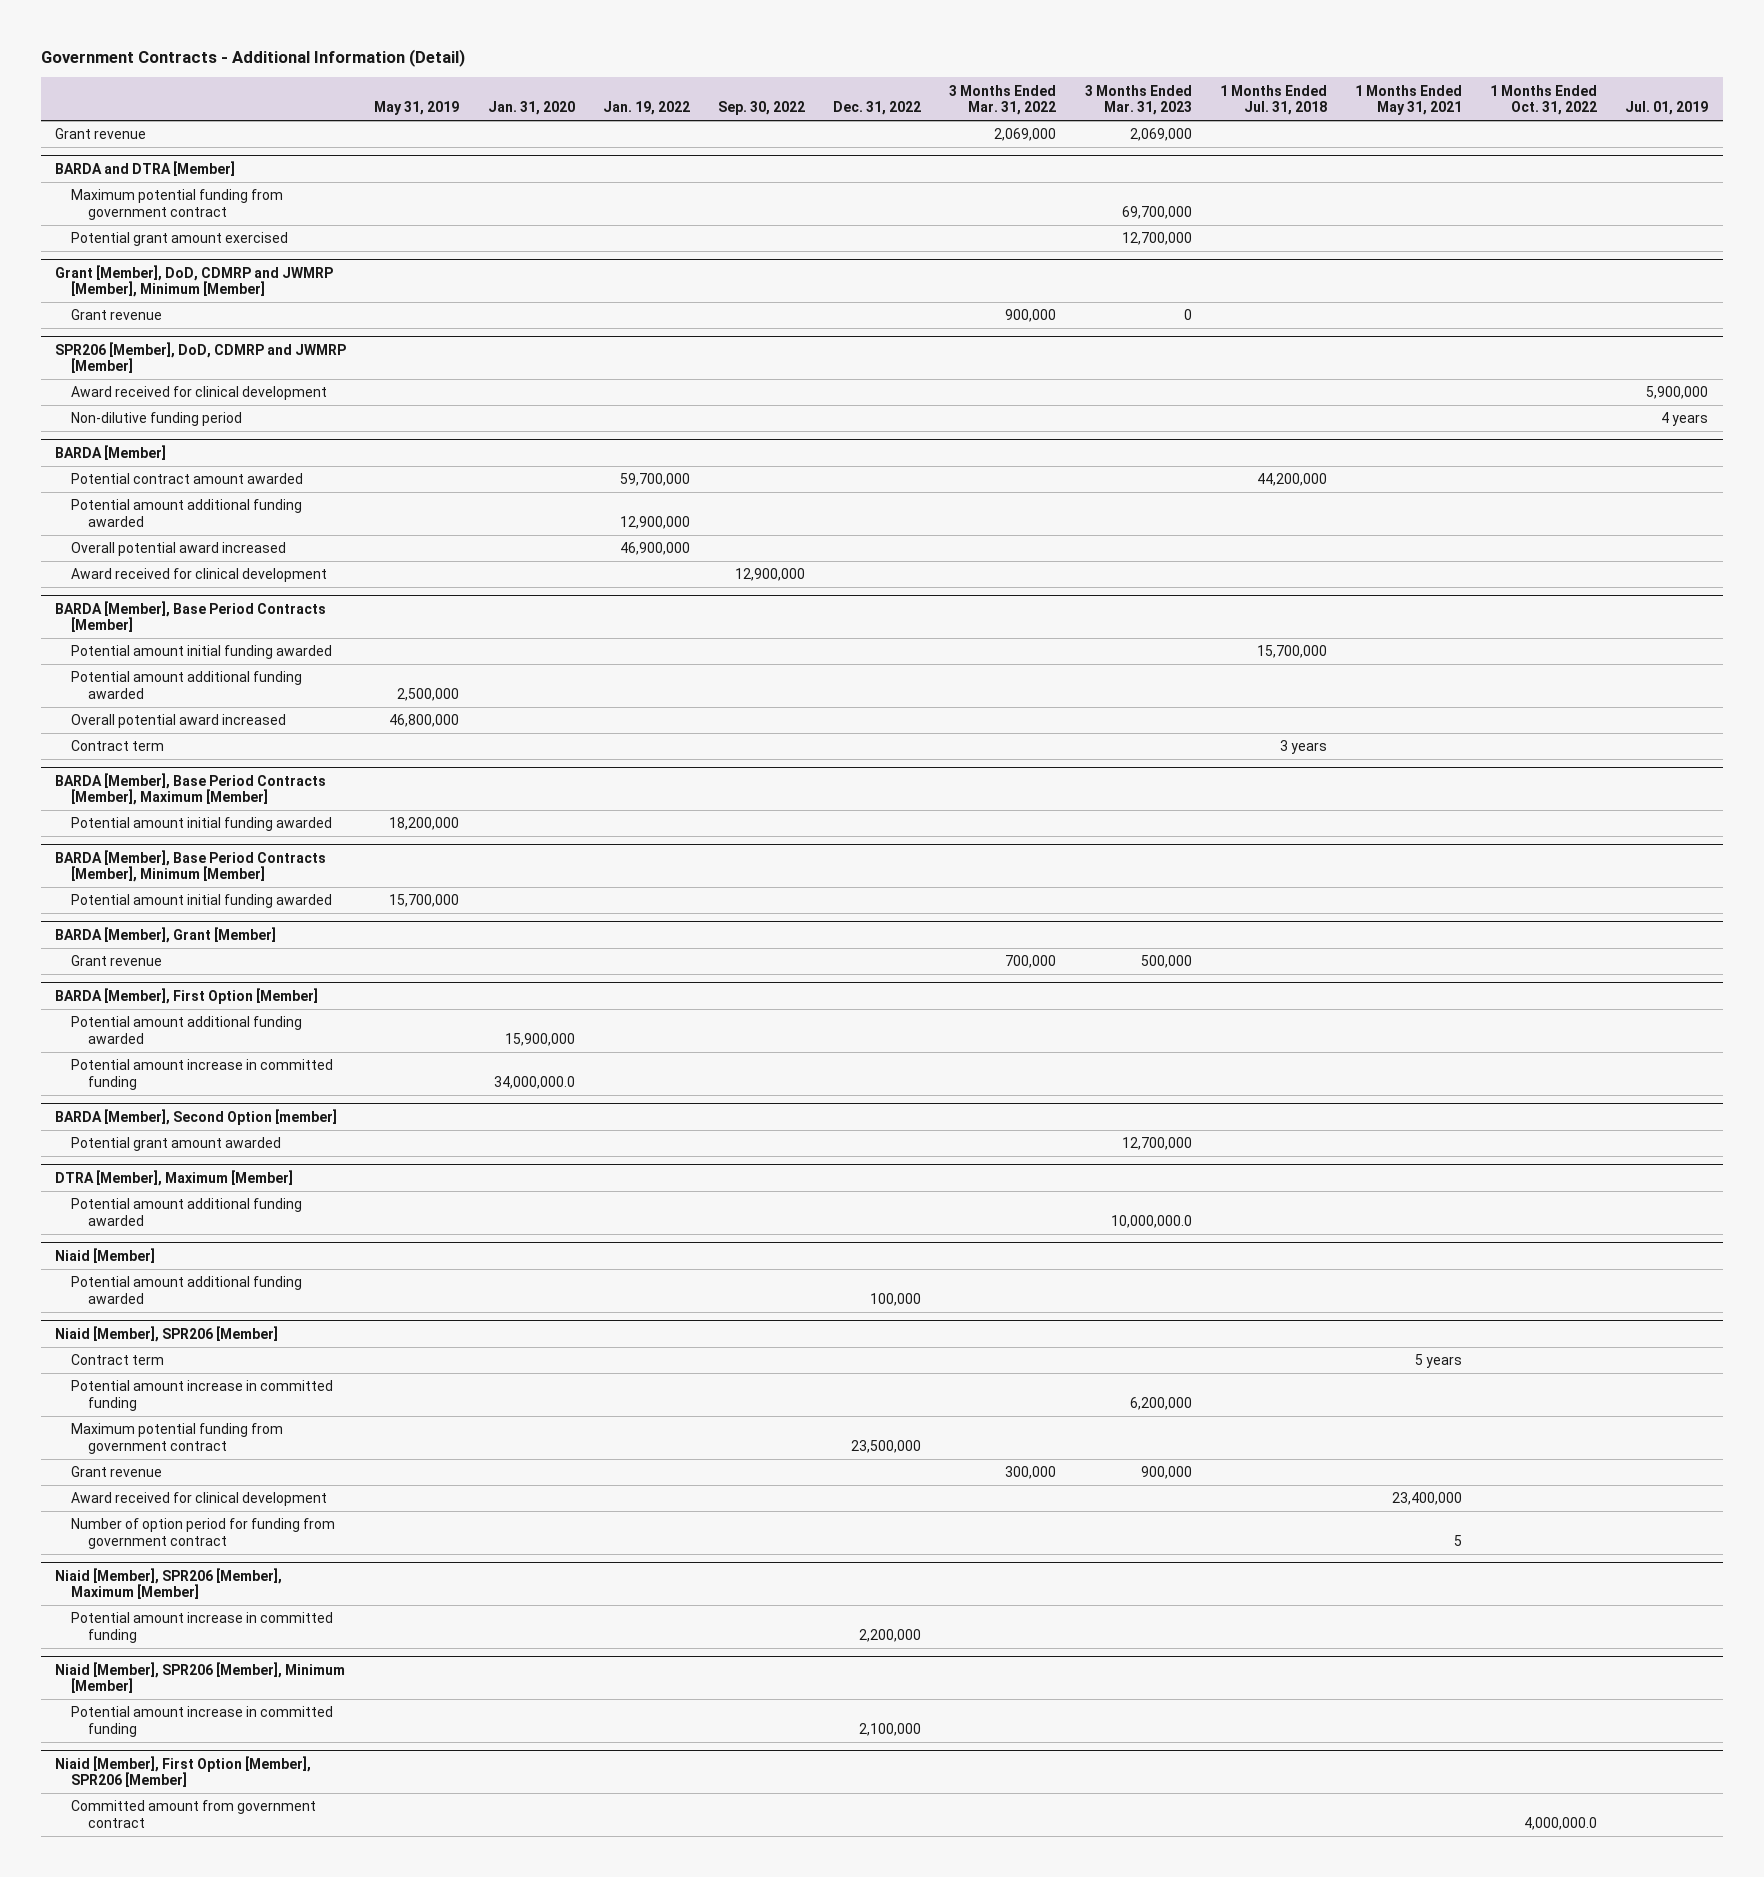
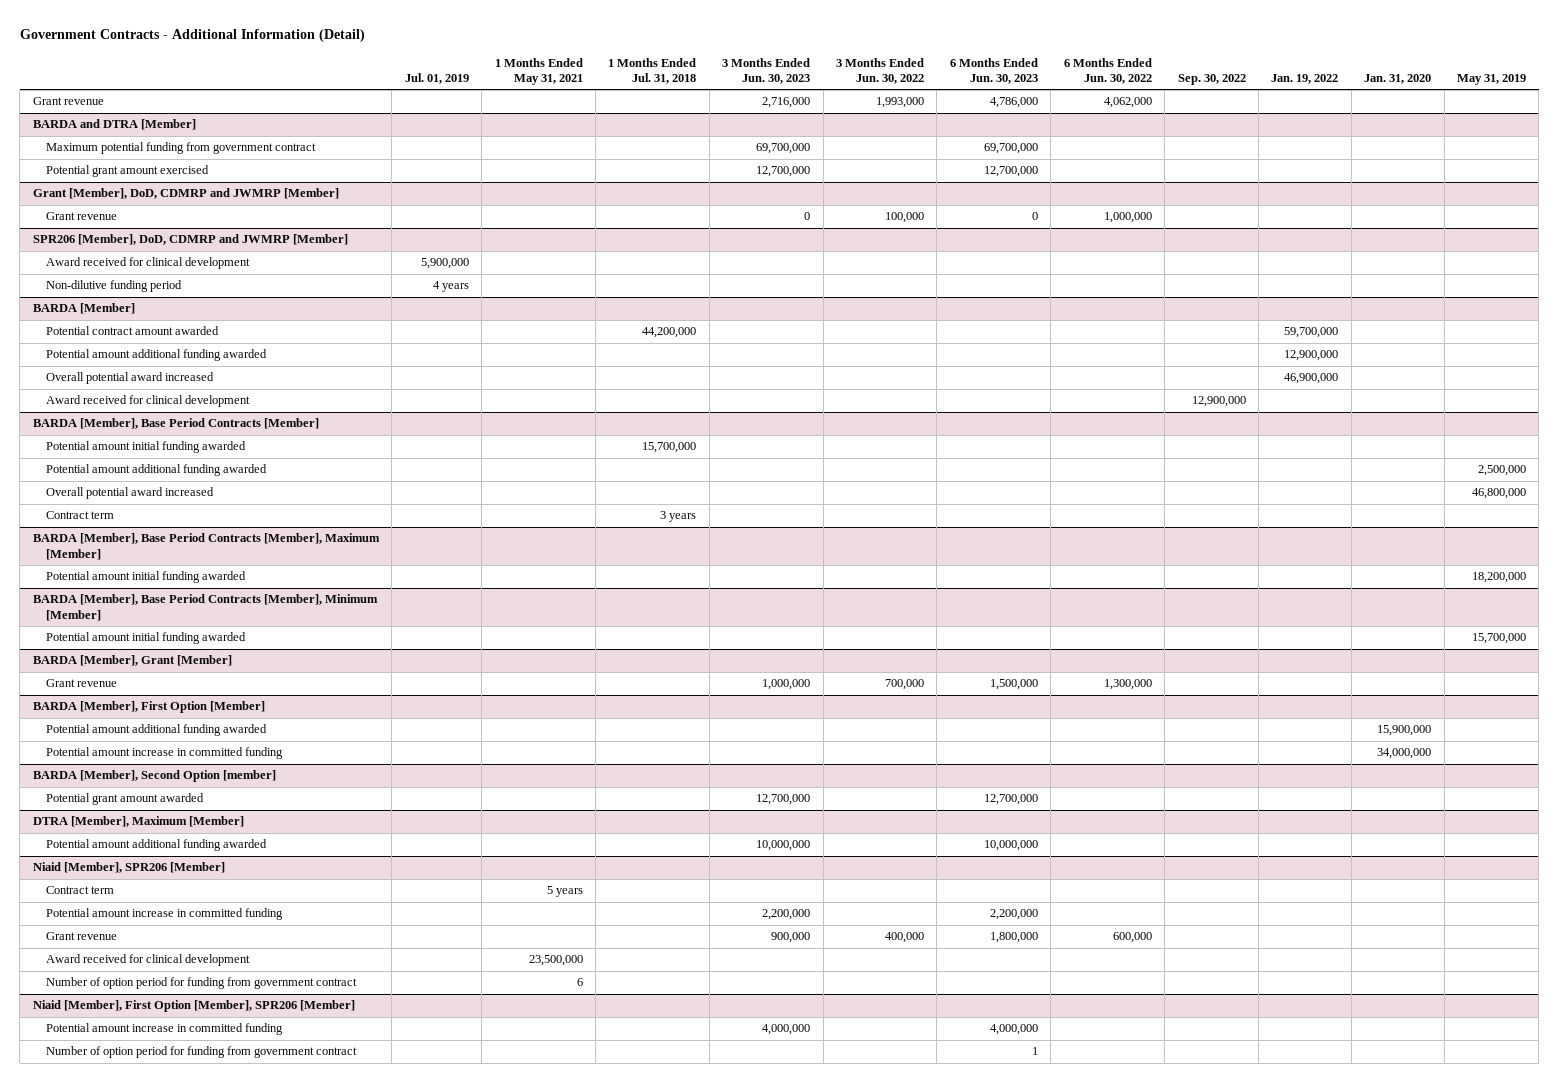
[833,101,922,116] Dec. 31, 2022 -> none
[949,84,1057,116] 3 Months Ended Mar. 31, 2022 -> none
[1084,84,1192,116] 3 Months Ended Mar. 31, 2023 -> none
[1490,84,1598,116] 1 Months Ended Oct. 31, 2022 -> none
none -> [722,57,811,85] 3 Months Ended Jun. 30, 2023
none -> [836,57,925,85] 3 Months Ended Jun. 30, 2022
none -> [949,57,1038,85] 6 Months Ended Jun. 30, 2023
none -> [1063,57,1152,85] 6 Months Ended Jun. 30, 2022
[55,264,334,298] Grant [Member], DoD, CDMRP and JWMRP [Member], Minimum [Member] -> [32,188,339,200] Grant [Member], DoD, CDMRP and JWMRP [Member]
[493,1075,575,1089] 34,000,000.0 -> [1377,748,1432,760] 34,000,000
[55,1247,156,1263] Niaid [Member] -> none
[71,1276,303,1304] Potential amount additional funding awarded -> none
[71,1423,284,1454] Maximum potential funding from government contract -> none
[55,1567,283,1600] Niaid [Member], SPR206 [Member], Maximum [Member] -> none
[71,1612,334,1643] Potential amount increase in committed funding -> none
[55,1661,346,1694] Niaid [Member], SPR206 [Member], Minimum [Member] -> none
[71,1706,334,1737] Potential amount increase in committed funding -> none
[1392,1492,1463,1506] 23,400,000 -> [528,955,583,967] 23,500,000
[1454,1534,1463,1546] 5 -> [576,978,583,987] 6
[71,1800,317,1828] Committed amount from government contract -> none
none -> [45,1023,283,1036] Potential amount increase in committed funding
none -> [45,1046,357,1059] Number of option period for funding from government contract

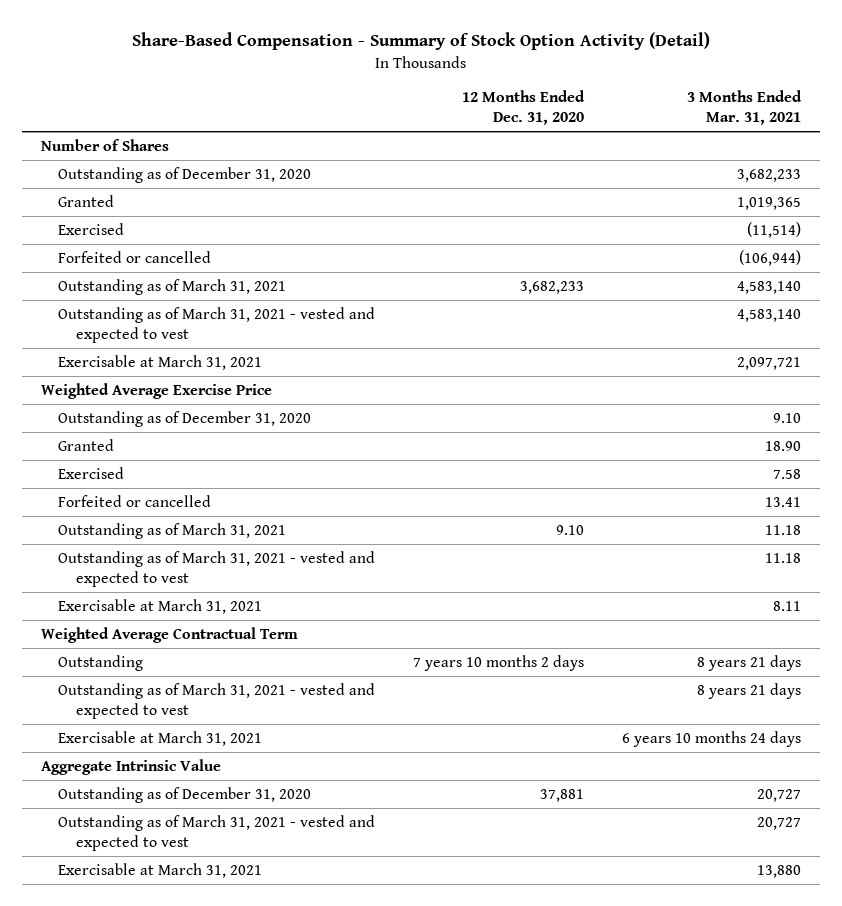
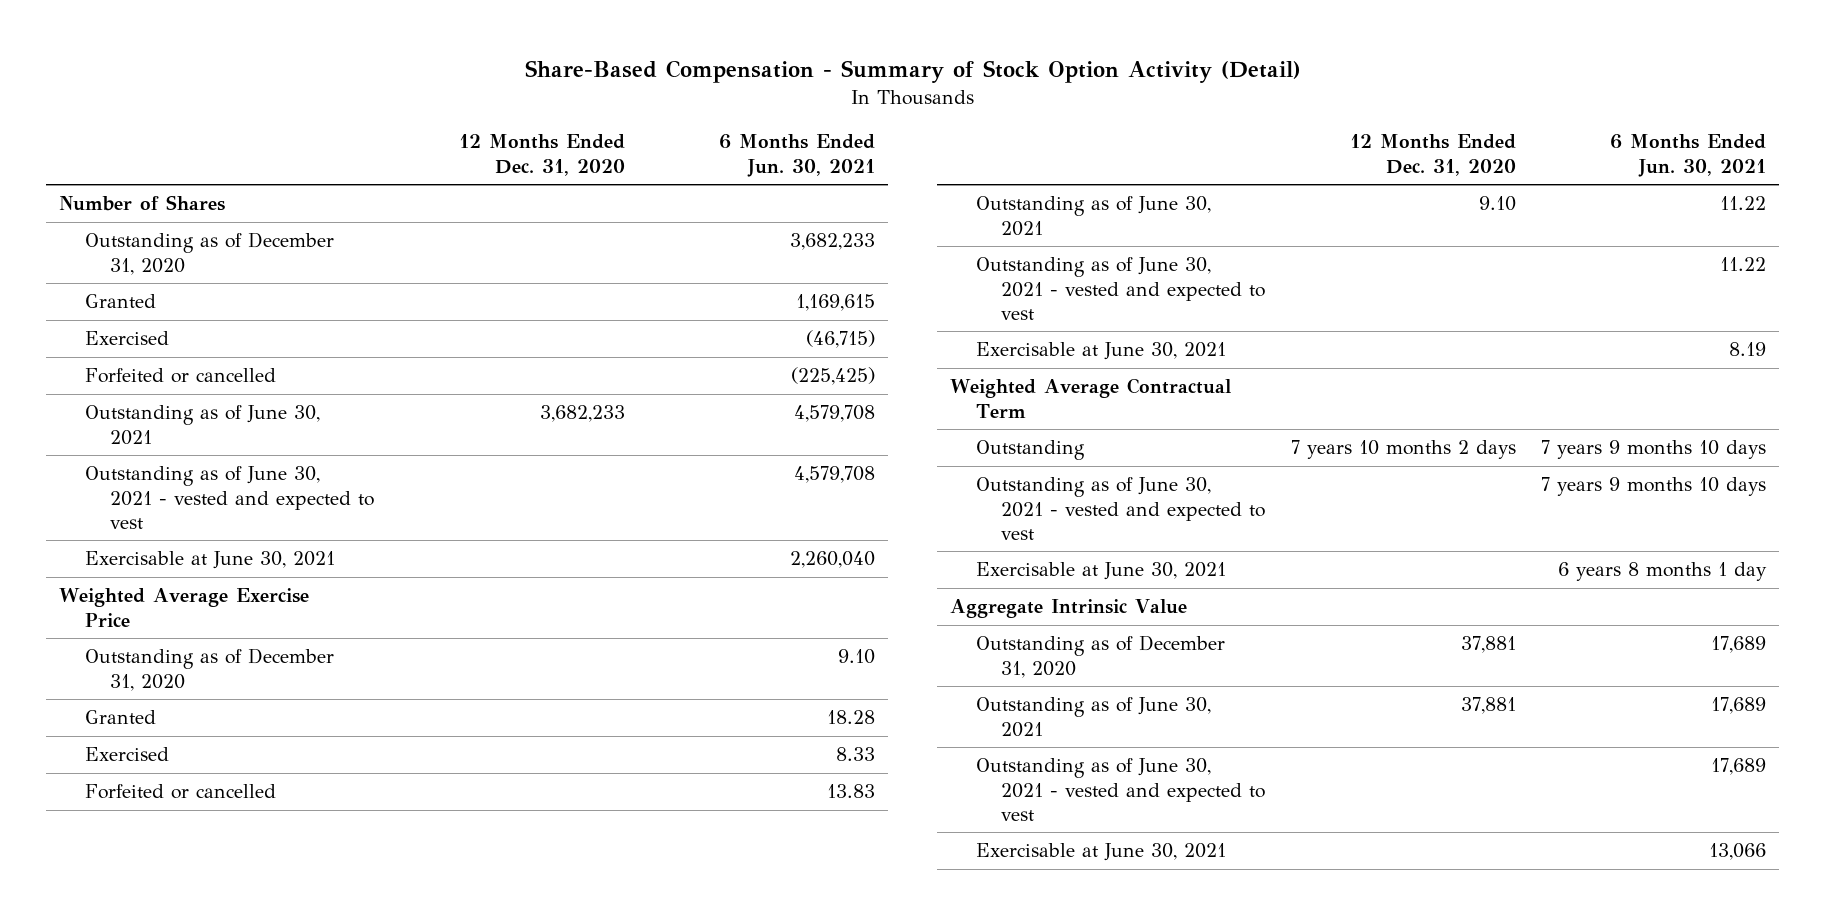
[686,90,802,125] 3 Months Ended Mar. 31, 2021 -> none
none -> [719,134,876,177] 6 Months Ended Jun. 30, 2021
[58,278,287,295] Outstanding as of March 31, 2021 -> [84,405,320,445] Outstanding as of June 30, 2021
[58,306,376,343] Outstanding as of March 31, 2021 - vested and expected to vest -> [84,466,375,529] Outstanding as of June 30, 2021 - vested and expected to vest
[58,354,263,370] Exercisable at March 31, 2021 -> [84,551,335,570] Exercisable at June 30, 2021
[58,522,287,539] Outstanding as of March 31, 2021 -> [975,196,1211,236] Outstanding as of June 30, 2021
[58,550,376,587] Outstanding as of March 31, 2021 - vested and expected to vest -> [975,257,1266,320] Outstanding as of June 30, 2021 - vested and expected to vest
[58,598,263,614] Exercisable at March 31, 2021 -> [975,342,1226,361] Exercisable at June 30, 2021
[58,682,376,719] Outstanding as of March 31, 2021 - vested and expected to vest -> [975,477,1266,540] Outstanding as of June 30, 2021 - vested and expected to vest
[58,730,263,746] Exercisable at March 31, 2021 -> [975,562,1226,581] Exercisable at June 30, 2021
none -> [975,697,1211,737] Outstanding as of June 30, 2021
[58,814,376,851] Outstanding as of March 31, 2021 - vested and expected to vest -> [975,758,1266,821] Outstanding as of June 30, 2021 - vested and expected to vest
[58,862,263,878] Exercisable at March 31, 2021 -> [975,843,1226,862] Exercisable at June 30, 2021

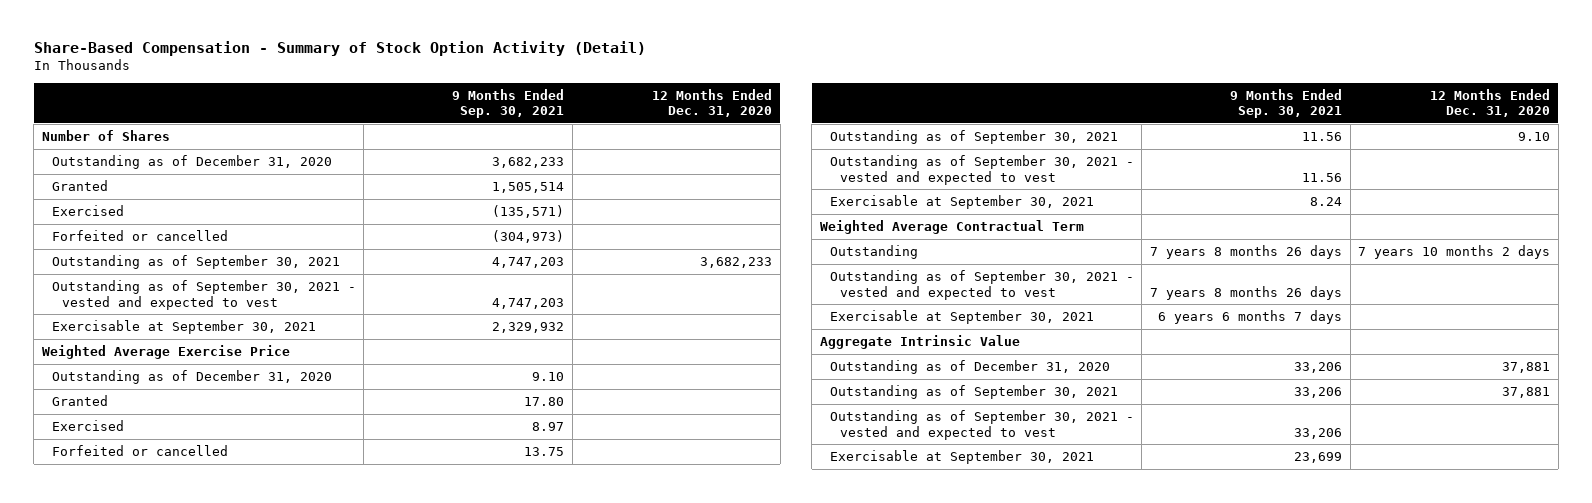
[719,134,876,177] 6 Months Ended Jun. 30, 2021 -> none
none -> [451,88,564,119] 9 Months Ended Sep. 30, 2021
[84,405,320,445] Outstanding as of June 30, 2021 -> [51,254,340,269] Outstanding as of September 30, 2021
[84,466,375,529] Outstanding as of June 30, 2021 - vested and expected to vest -> [51,279,356,310] Outstanding as of September 30, 2021 - vested and expected to vest
[84,551,335,570] Exercisable at June 30, 2021 -> [51,319,316,334] Exercisable at September 30, 2021
[975,196,1211,236] Outstanding as of June 30, 2021 -> [829,129,1118,144] Outstanding as of September 30, 2021
[975,257,1266,320] Outstanding as of June 30, 2021 - vested and expected to vest -> [829,154,1134,185] Outstanding as of September 30, 2021 - vested and expected to vest
[975,342,1226,361] Exercisable at June 30, 2021 -> [829,194,1094,209] Exercisable at September 30, 2021
[975,477,1266,540] Outstanding as of June 30, 2021 - vested and expected to vest -> [829,269,1134,300] Outstanding as of September 30, 2021 - vested and expected to vest
[975,562,1226,581] Exercisable at June 30, 2021 -> [829,309,1094,324] Exercisable at September 30, 2021
[975,697,1211,737] Outstanding as of June 30, 2021 -> [829,384,1118,399] Outstanding as of September 30, 2021
[975,758,1266,821] Outstanding as of June 30, 2021 - vested and expected to vest -> [829,409,1134,440] Outstanding as of September 30, 2021 - vested and expected to vest
[975,843,1226,862] Exercisable at June 30, 2021 -> [829,449,1094,464] Exercisable at September 30, 2021

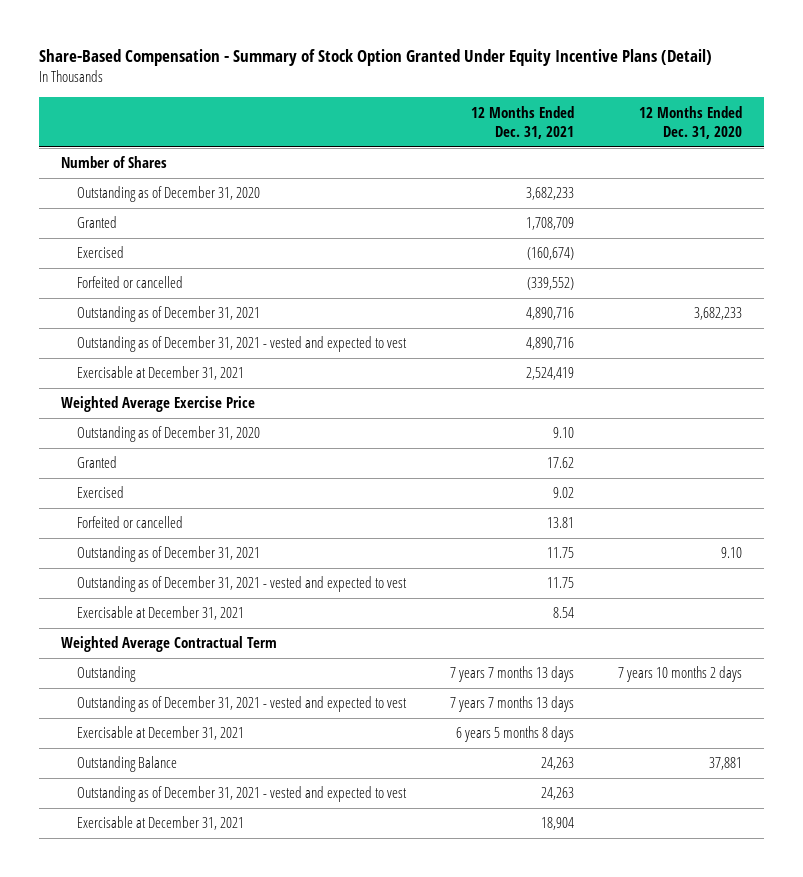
[33,41,646,57] Share-Based Compensation - Summary of Stock Option Activity (Detail) -> [38,49,712,67] Share-Based Compensation - Summary of Stock Option Granted Under Equity Incentive Plans (Detail)
[451,88,564,119] 9 Months Ended Sep. 30, 2021 -> none
none -> [471,105,575,139] 12 Months Ended Dec. 31, 2021
[51,254,340,269] Outstanding as of September 30, 2021 -> [77,306,261,323] Outstanding as of December 31, 2021
[51,279,356,310] Outstanding as of September 30, 2021 - vested and expected to vest -> [77,336,408,353] Outstanding as of December 31, 2021 - vested and expected to vest
[51,319,316,334] Exercisable at September 30, 2021 -> [77,366,245,381] Exercisable at December 31, 2021
[829,129,1118,144] Outstanding as of September 30, 2021 -> [77,546,261,563] Outstanding as of December 31, 2021
[829,154,1134,185] Outstanding as of September 30, 2021 - vested and expected to vest -> [77,576,408,593] Outstanding as of December 31, 2021 - vested and expected to vest
[829,194,1094,209] Exercisable at September 30, 2021 -> [77,606,245,621] Exercisable at December 31, 2021
[819,334,1020,349] Aggregate Intrinsic Value -> none
[829,384,1118,399] Outstanding as of September 30, 2021 -> none
[829,269,1134,300] Outstanding as of September 30, 2021 - vested and expected to vest -> [77,696,408,713] Outstanding as of December 31, 2021 - vested and expected to vest
[829,309,1094,324] Exercisable at September 30, 2021 -> [77,726,245,741] Exercisable at December 31, 2021
[829,359,1110,374] Outstanding as of December 31, 2020 -> [77,756,178,773] Outstanding Balance
[829,409,1134,440] Outstanding as of September 30, 2021 - vested and expected to vest -> [77,786,408,803] Outstanding as of December 31, 2021 - vested and expected to vest
[829,449,1094,464] Exercisable at September 30, 2021 -> [77,816,245,831] Exercisable at December 31, 2021

